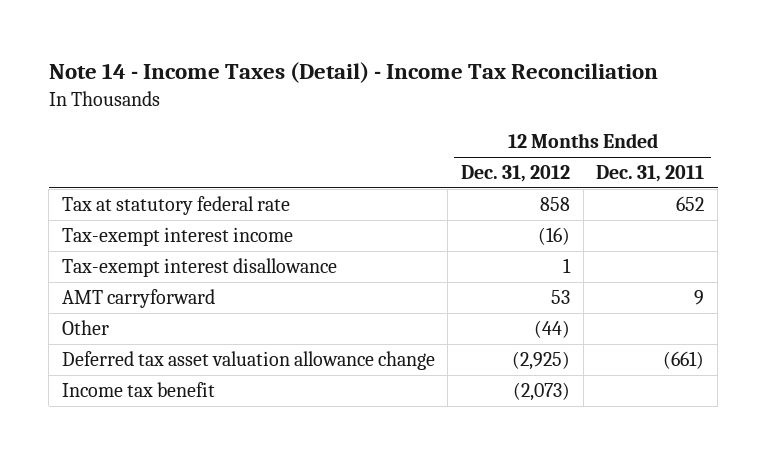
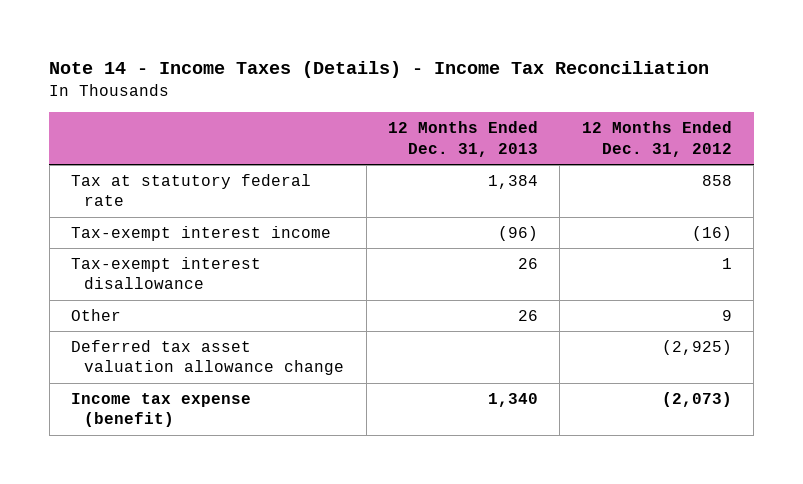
[48,62,658,84] Note 14 - Income Taxes (Detail) - Income Tax Reconciliation -> [49,61,710,79] Note 14 - Income Taxes (Details) - Income Tax Reconciliation
[596,165,705,183] Dec. 31, 2011 -> none
none -> [388,121,539,157] 12 Months Ended Dec. 31, 2013
[61,289,215,309] AMT carryforward -> none
[534,320,571,339] (44) -> [721,310,732,322] 9
[61,382,215,398] Income tax benefit -> [70,393,251,428] Income tax expense (benefit)

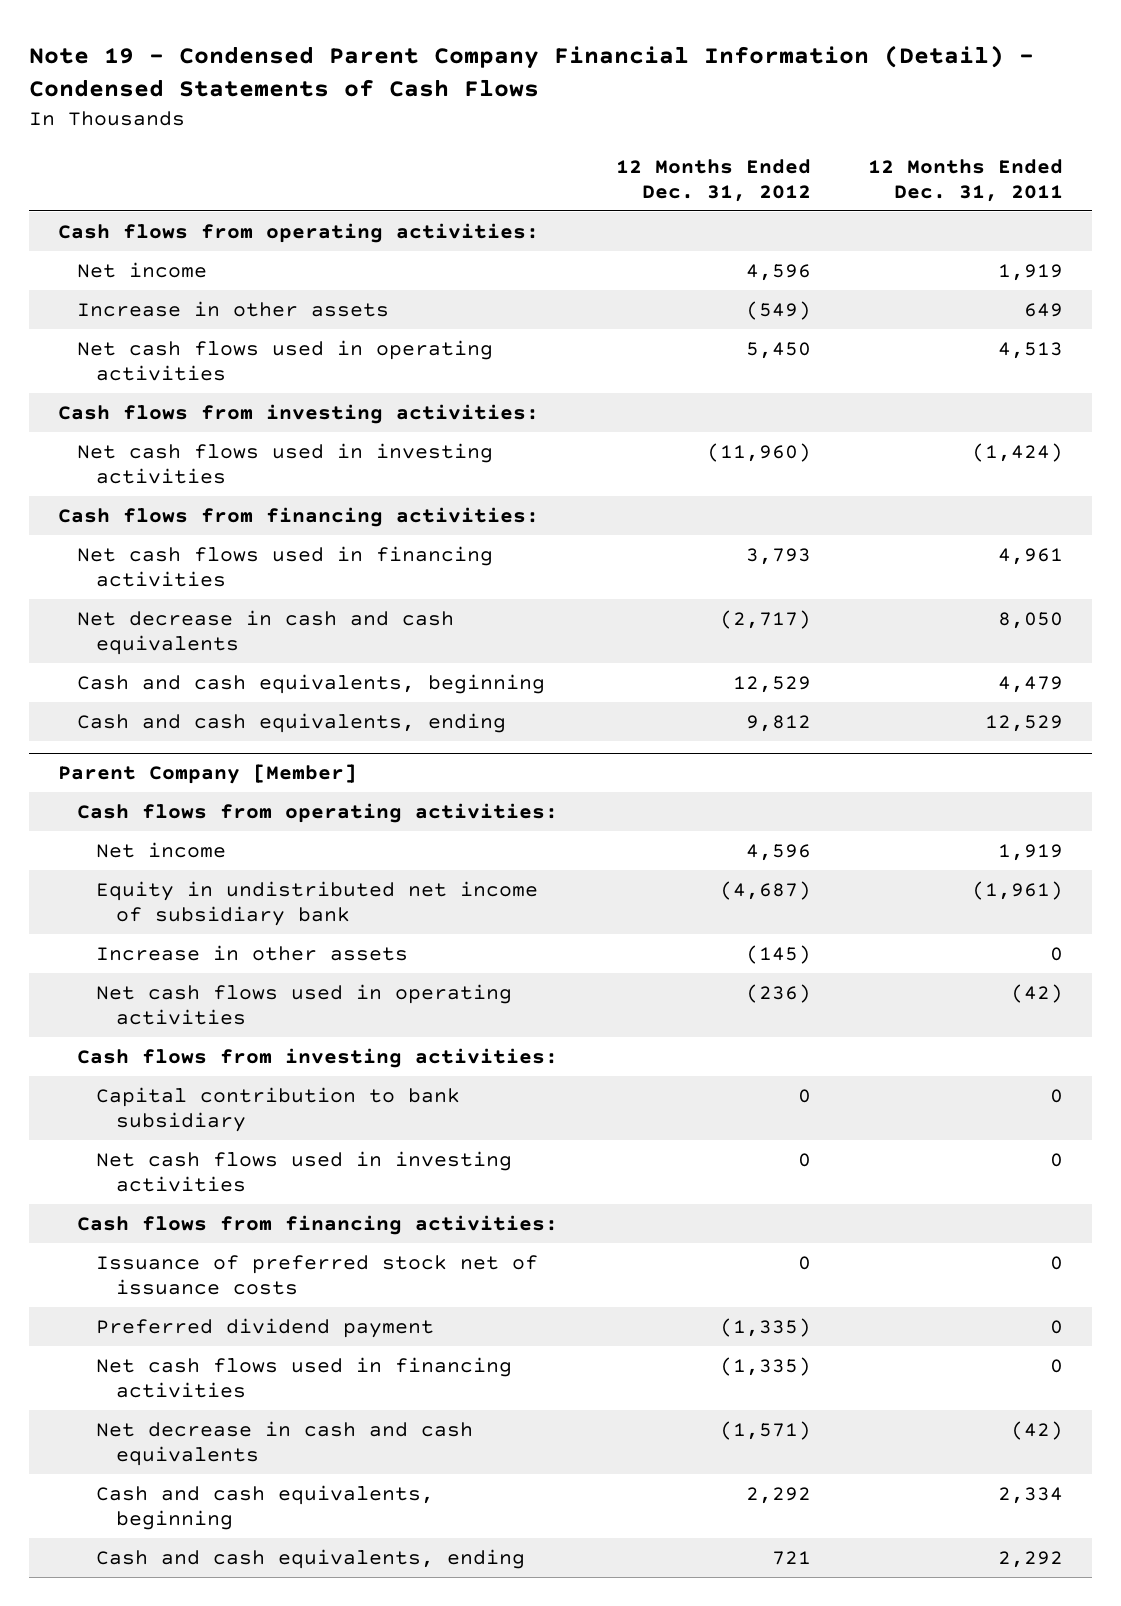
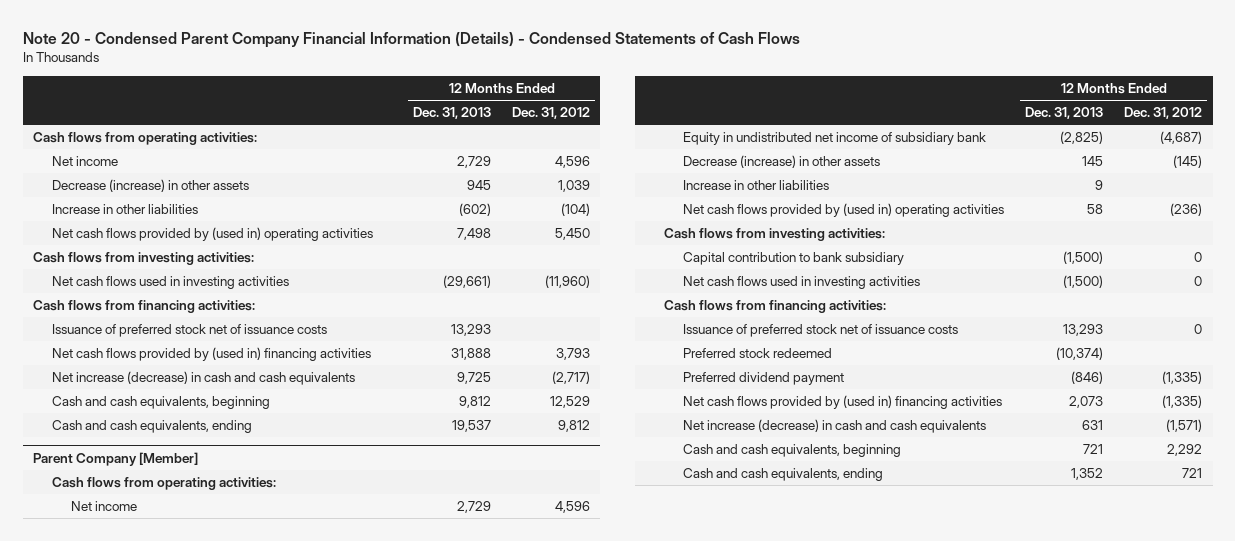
[29,44,1035,98] Note 19 - Condensed Parent Company Financial Information (Detail) - Condensed Statements of Cash Flows -> [22,31,800,48] Note 20 - Condensed Parent Company Financial Information (Details) - Condensed Statements of Cash Flows
[868,158,1064,202] 12 Months Ended Dec. 31, 2011 -> none
none -> [413,107,492,120] Dec. 31, 2013
[77,300,390,317] Increase in other assets -> [52,179,250,193] Decrease (increase) in other assets
[745,300,811,320] (549) -> [558,180,591,193] 1,039
none -> [52,204,199,215] Increase in other liabilities
[77,339,494,381] Net cash flows used in operating activities -> [52,227,374,242] Net cash flows provided by (used in) operating activities
none -> [52,324,328,338] Issuance of preferred stock net of issuance costs
[77,545,494,587] Net cash flows used in financing activities -> [52,347,372,362] Net cash flows provided by (used in) financing activities
[77,609,455,655] Net decrease in cash and cash equivalents -> [52,371,356,386] Net increase (decrease) in cash and cash equivalents
[96,944,409,961] Increase in other assets -> [683,155,881,169] Decrease (increase) in other assets
none -> [683,180,830,191] Increase in other liabilities
[96,983,513,1025] Net cash flows used in operating activities -> [683,203,1005,218] Net cash flows provided by (used in) operating activities
none -> [683,348,833,359] Preferred stock redeemed
[96,1356,513,1398] Net cash flows used in financing activities -> [683,395,1003,410] Net cash flows provided by (used in) financing activities
[96,1420,474,1466] Net decrease in cash and cash equivalents -> [683,419,987,434] Net increase (decrease) in cash and cash equivalents

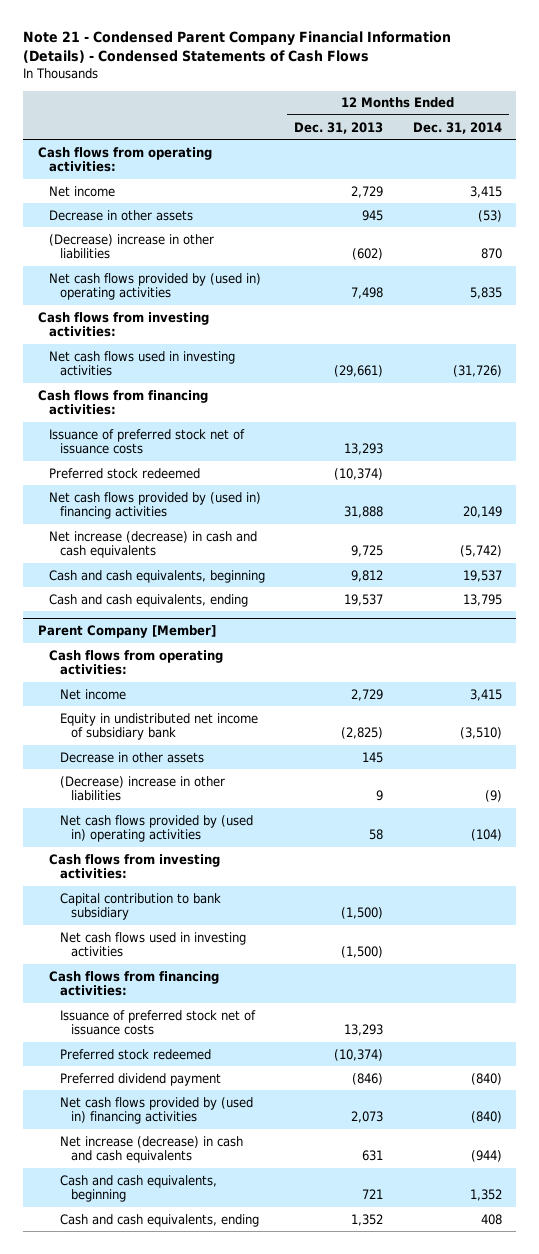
[22,31,800,48] Note 20 - Condensed Parent Company Financial Information (Details) - Condensed Statements of Cash Flows -> [23,31,452,64] Note 21 - Condensed Parent Company Financial Information (Details) - Condensed Statements of Cash Flows
[512,107,591,120] Dec. 31, 2012 -> none
none -> [412,121,502,134] Dec. 31, 2014
[52,179,250,193] Decrease (increase) in other assets -> [48,209,193,221] Decrease in other assets
[52,204,199,215] Increase in other liabilities -> [48,233,214,260] (Decrease) increase in other liabilities
none -> [48,467,200,479] Preferred stock redeemed
[683,155,881,169] Decrease (increase) in other assets -> [59,751,204,763] Decrease in other assets
[683,180,830,191] Increase in other liabilities -> [59,775,225,802] (Decrease) increase in other liabilities

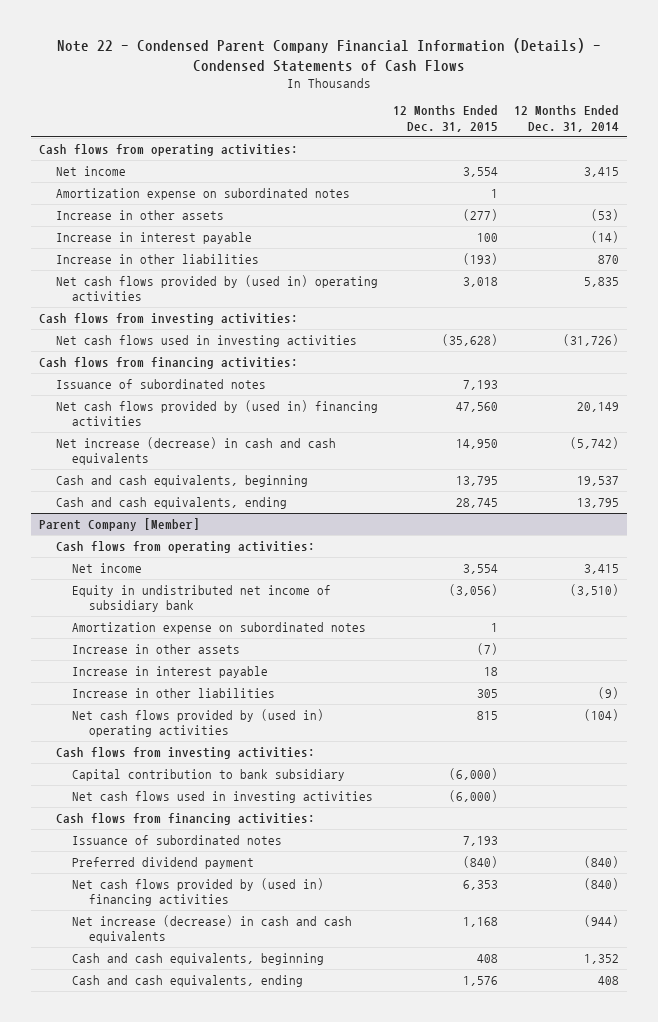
[23,31,452,64] Note 21 - Condensed Parent Company Financial Information (Details) - Condensed Statements of Cash Flows -> [56,38,601,72] Note 22 - Condensed Parent Company Financial Information (Details) - Condensed Statements of Cash Flows
[294,121,384,134] Dec. 31, 2013 -> none
none -> [393,105,499,132] 12 Months Ended Dec. 31, 2015
none -> [55,188,350,201] Amortization expense on subordinated notes
[48,209,193,221] Decrease in other assets -> [55,210,224,221] Increase in other assets
none -> [55,232,252,245] Increase in interest payable
[48,233,214,260] (Decrease) increase in other liabilities -> [55,254,259,265] Increase in other liabilities
[48,428,245,455] Issuance of preferred stock net of issuance costs -> none
[48,467,200,479] Preferred stock redeemed -> none
none -> [55,379,266,390] Issuance of subordinated notes
none -> [72,622,367,635] Amortization expense on subordinated notes
[59,751,204,763] Decrease in other assets -> [72,644,241,655] Increase in other assets
none -> [72,666,269,679] Increase in interest payable
[59,775,225,802] (Decrease) increase in other liabilities -> [72,688,276,699] Increase in other liabilities
[59,1009,256,1036] Issuance of preferred stock net of issuance costs -> none
[59,1048,211,1060] Preferred stock redeemed -> none
none -> [72,835,283,846] Issuance of subordinated notes

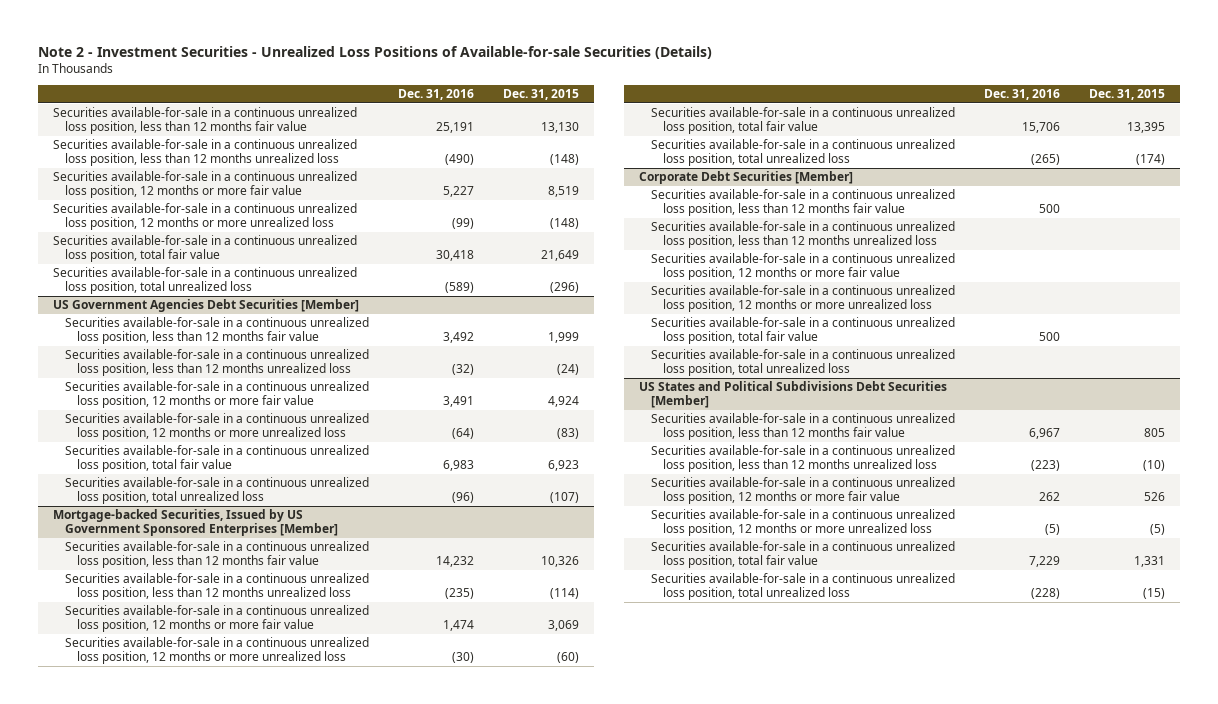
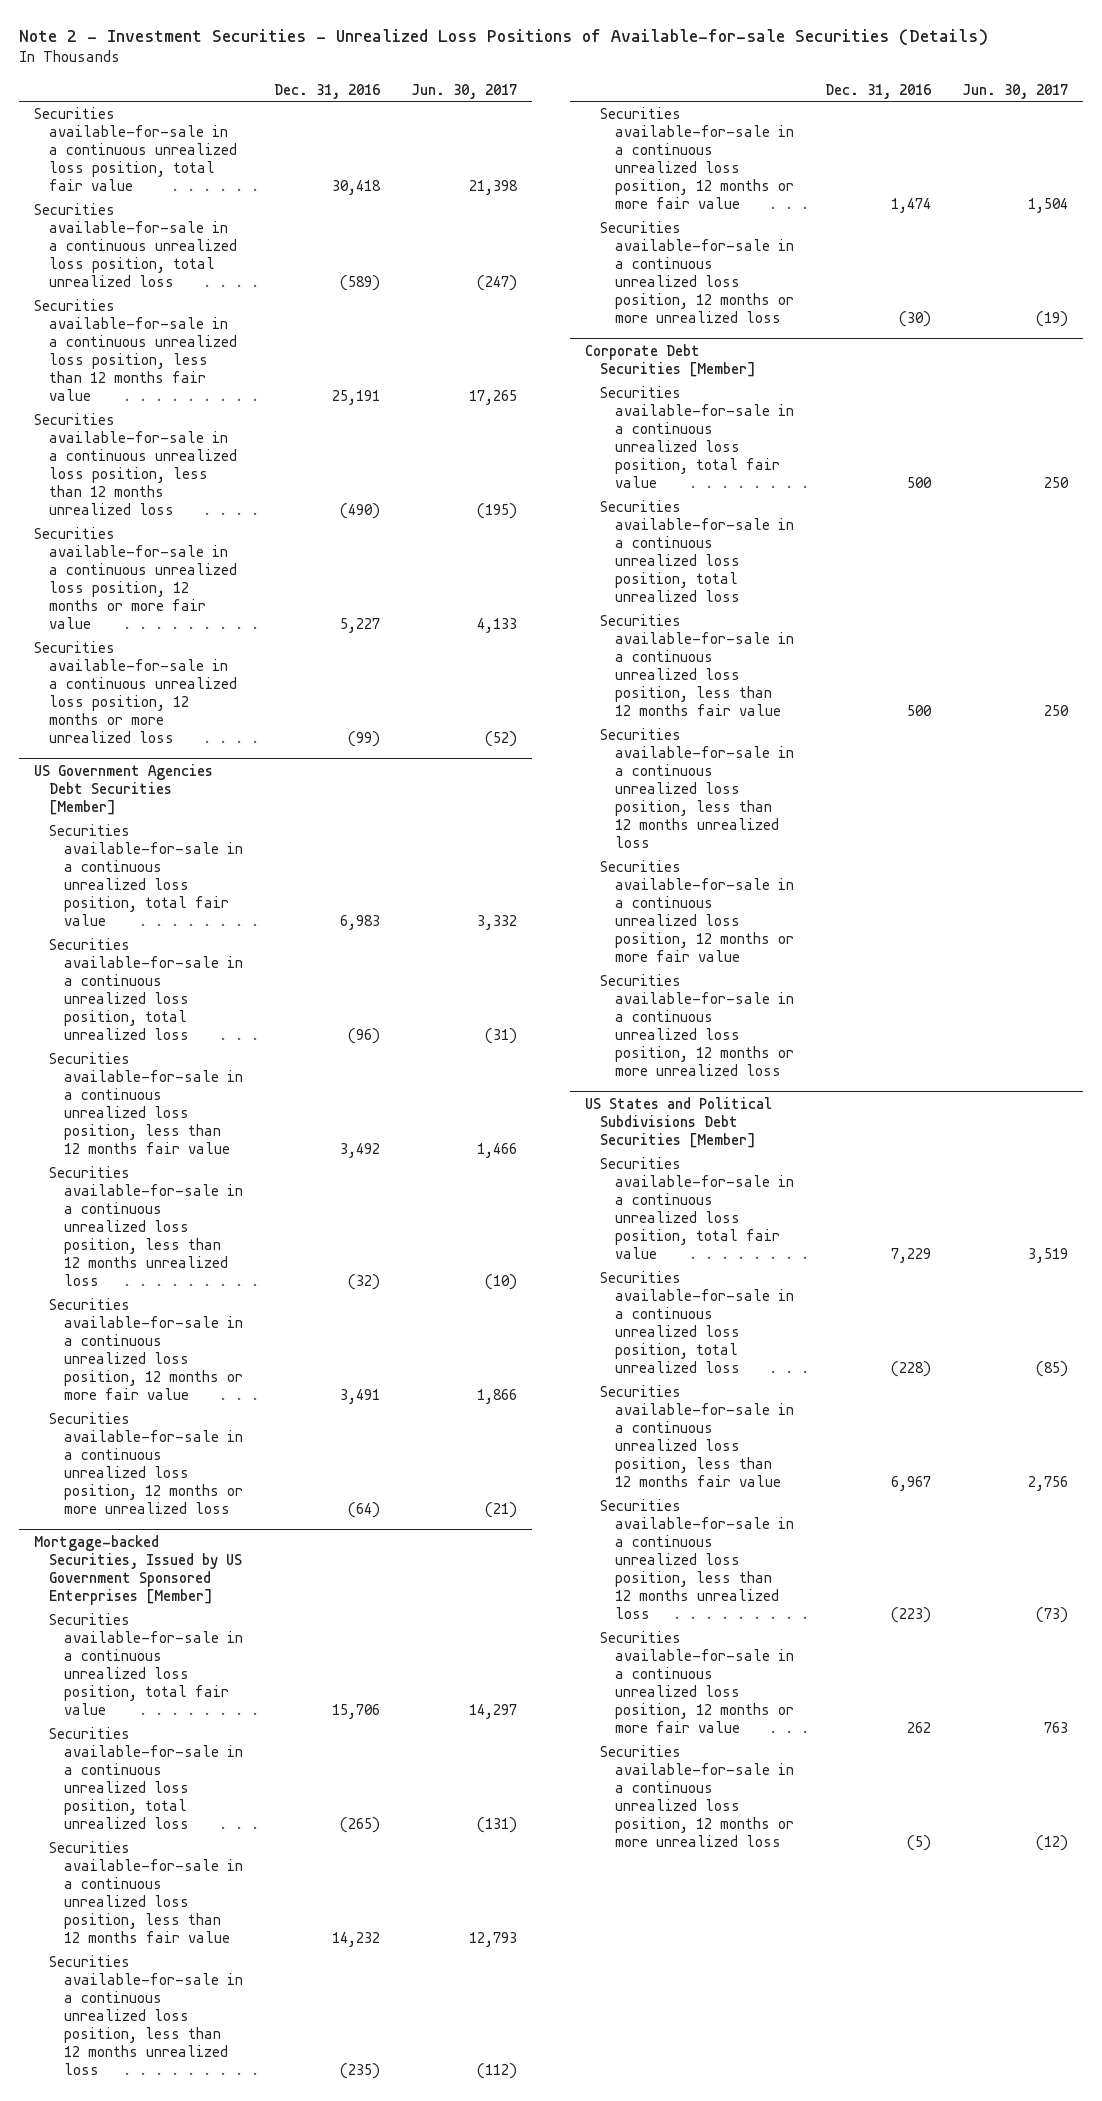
[503,88,580,100] Dec. 31, 2015 -> none
none -> [410,83,517,99] Jun. 30, 2017
[52,235,357,263] Securities available-for-sale in a continuous unrealized loss position, total fair value -> [34,107,238,191] Securities available-for-sale in a continuous unrealized loss position, total fair value
[52,267,357,295] Securities available-for-sale in a continuous unrealized loss position, total unrealized loss -> [34,203,238,287] Securities available-for-sale in a continuous unrealized loss position, total unrealized loss
[64,445,369,473] Securities available-for-sale in a continuous unrealized loss position, total fair value -> [49,824,244,926] Securities available-for-sale in a continuous unrealized loss position, total fair value
[64,477,369,505] Securities available-for-sale in a continuous unrealized loss position, total unrealized loss -> [49,938,244,1040] Securities available-for-sale in a continuous unrealized loss position, total unrealized loss
[650,107,955,135] Securities available-for-sale in a continuous unrealized loss position, total fair value -> [49,1613,244,1715] Securities available-for-sale in a continuous unrealized loss position, total fair value
[650,139,955,167] Securities available-for-sale in a continuous unrealized loss position, total unrealized loss -> [49,1727,244,1829] Securities available-for-sale in a continuous unrealized loss position, total unrealized loss
[650,317,955,345] Securities available-for-sale in a continuous unrealized loss position, total fair value -> [600,386,794,488] Securities available-for-sale in a continuous unrealized loss position, total fair value
[650,349,955,377] Securities available-for-sale in a continuous unrealized loss position, total unrealized loss -> [600,500,794,602] Securities available-for-sale in a continuous unrealized loss position, total unrealized loss
[650,541,955,569] Securities available-for-sale in a continuous unrealized loss position, total fair value -> [600,1157,794,1259] Securities available-for-sale in a continuous unrealized loss position, total fair value
[650,573,955,601] Securities available-for-sale in a continuous unrealized loss position, total unrealized loss -> [600,1271,794,1373] Securities available-for-sale in a continuous unrealized loss position, total unrealized loss

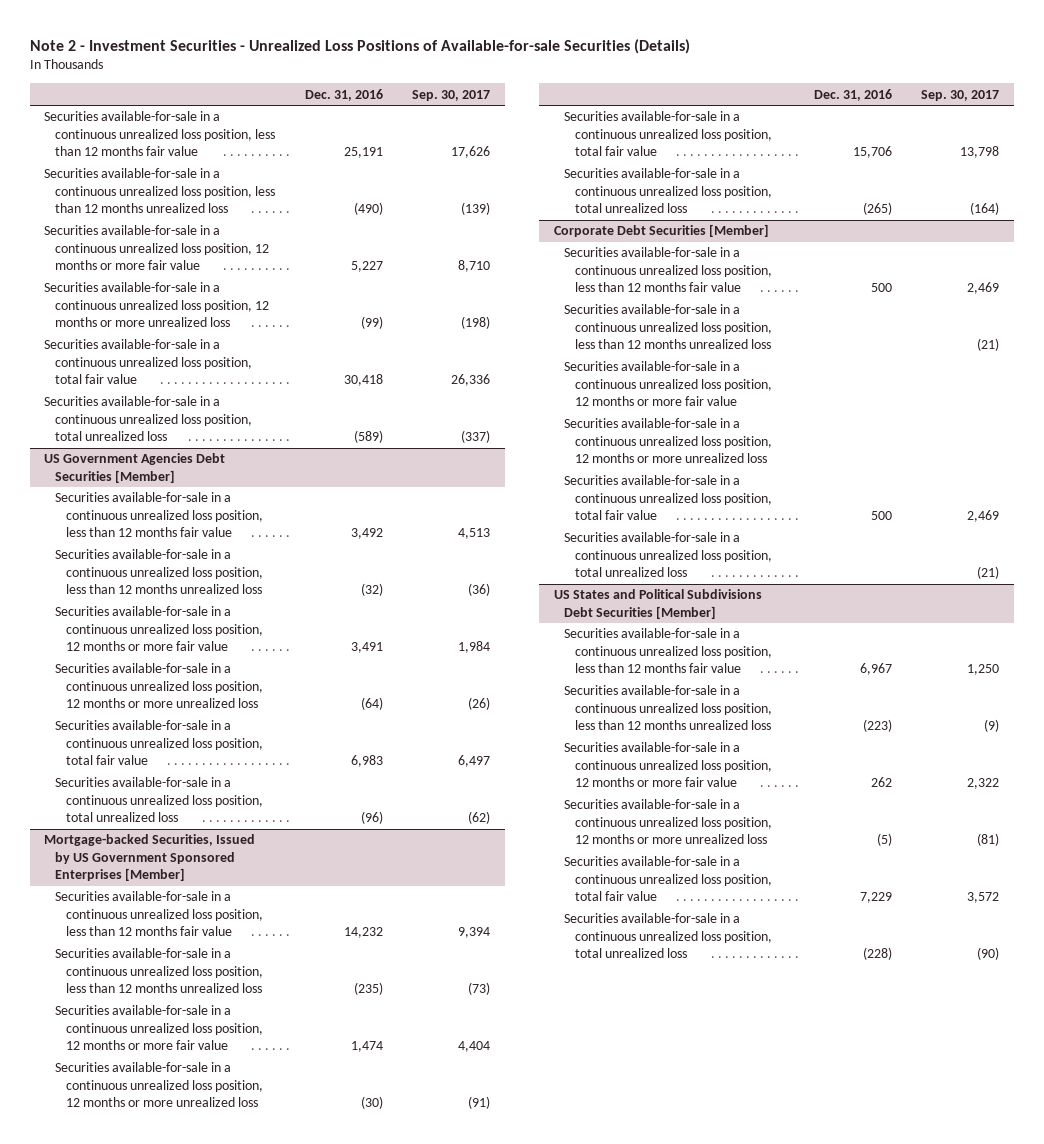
[410,83,517,99] Jun. 30, 2017 -> none
none -> [412,89,491,101] Sep. 30, 2017
[34,107,238,191] Securities available-for-sale in a continuous unrealized loss position, total fair value -> [44,339,253,385] Securities available-for-sale in a continuous unrealized loss position, total fair value
[34,203,238,287] Securities available-for-sale in a continuous unrealized loss position, total unrealized loss -> [44,396,253,442] Securities available-for-sale in a continuous unrealized loss position, total unrealized loss
[49,824,244,926] Securities available-for-sale in a continuous unrealized loss position, total fair value -> [55,720,264,766] Securities available-for-sale in a continuous unrealized loss position, total fair value
[49,938,244,1040] Securities available-for-sale in a continuous unrealized loss position, total unrealized loss -> [55,777,264,823] Securities available-for-sale in a continuous unrealized loss position, total unrealized loss
[49,1613,244,1715] Securities available-for-sale in a continuous unrealized loss position, total fair value -> [564,111,773,157] Securities available-for-sale in a continuous unrealized loss position, total fair value
[49,1727,244,1829] Securities available-for-sale in a continuous unrealized loss position, total unrealized loss -> [564,168,773,214] Securities available-for-sale in a continuous unrealized loss position, total unrealized loss
[600,386,794,488] Securities available-for-sale in a continuous unrealized loss position, total fair value -> [564,475,773,521] Securities available-for-sale in a continuous unrealized loss position, total fair value
[600,500,794,602] Securities available-for-sale in a continuous unrealized loss position, total unrealized loss -> [564,532,773,578] Securities available-for-sale in a continuous unrealized loss position, total unrealized loss
[600,1157,794,1259] Securities available-for-sale in a continuous unrealized loss position, total fair value -> [564,856,773,902] Securities available-for-sale in a continuous unrealized loss position, total fair value
[600,1271,794,1373] Securities available-for-sale in a continuous unrealized loss position, total unrealized loss -> [564,913,773,959] Securities available-for-sale in a continuous unrealized loss position, total unrealized loss

